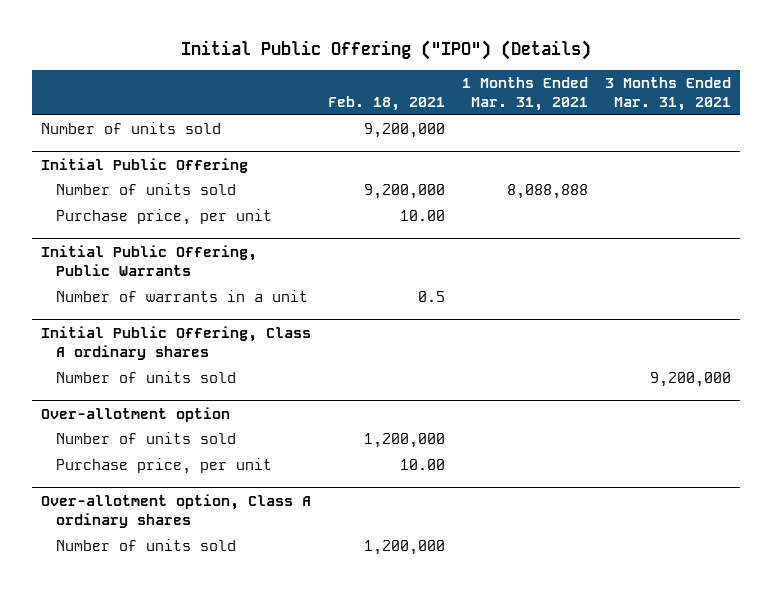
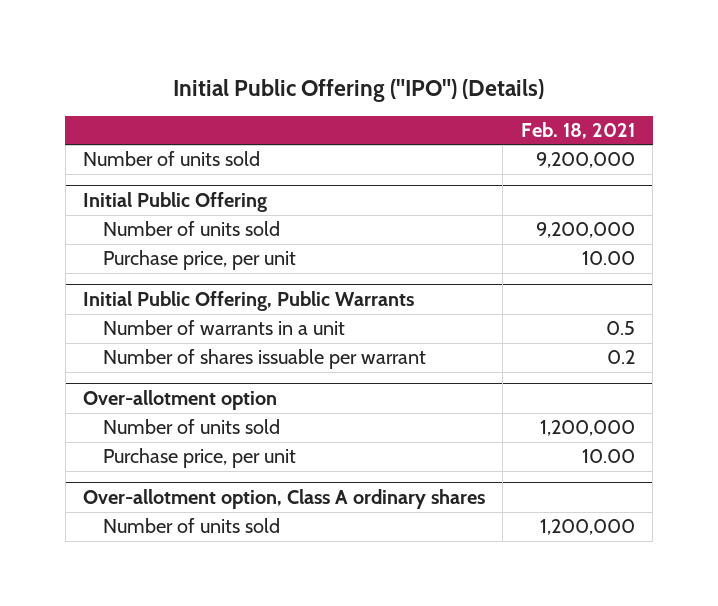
[462,76,589,111] 1 Months Ended Mar. 31, 2021 -> none
[605,76,732,111] 3 Months Ended Mar. 31, 2021 -> none
[40,325,311,360] Initial Public Offering, Class A ordinary shares -> none
[55,371,236,384] Number of units sold -> none
none -> [103,349,427,370] Number of shares issuable per warrant

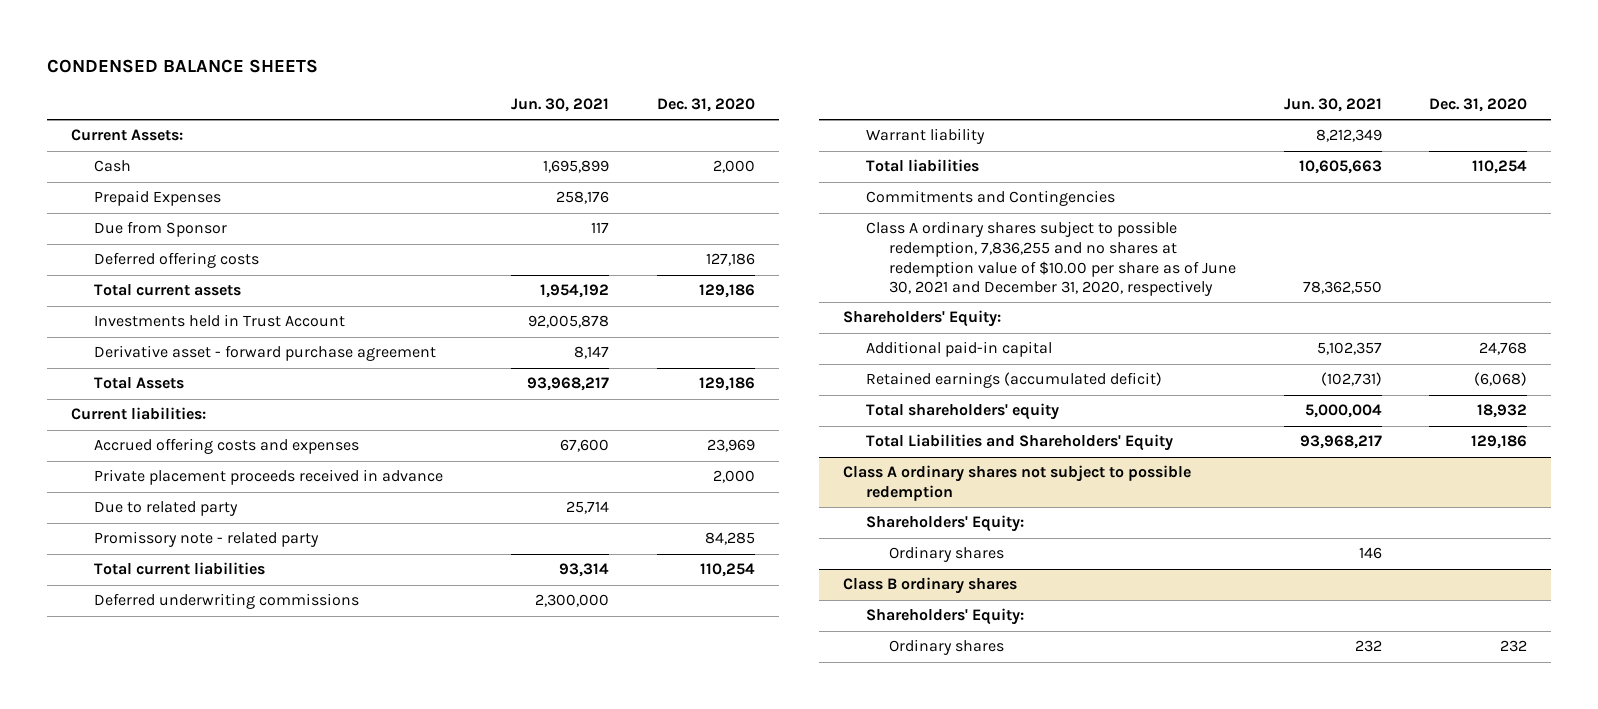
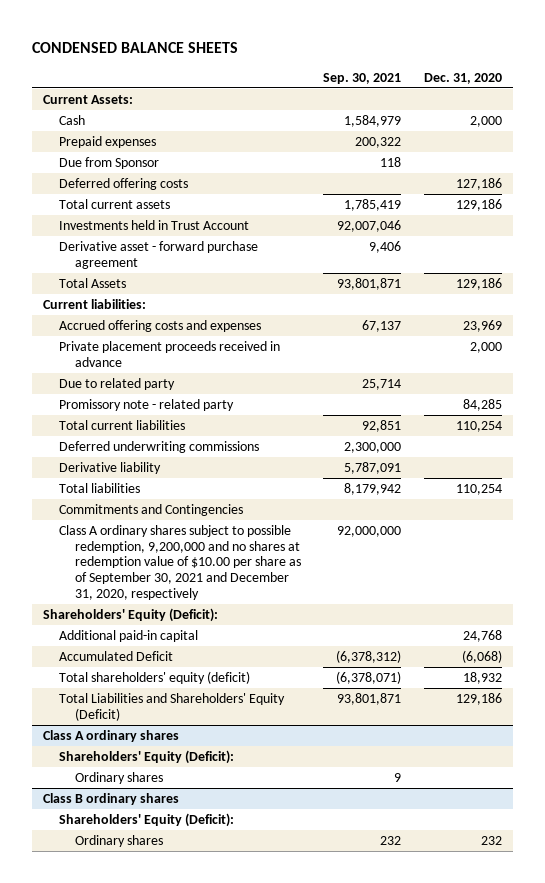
[511,97,610,112] Jun. 30, 2021 -> none
none -> [323,72,402,84] Sep. 30, 2021
[93,190,221,207] Prepaid Expenses -> [59,135,157,148] Prepaid expenses
[866,128,986,145] Warrant liability -> none
none -> [59,461,162,474] Derivative liability
[866,221,1236,297] Class A ordinary shares subject to possible redemption, 7,836,255 and no shares at redemption value of $10.00 per share as of June 30, 2021 and December 31, 2020, respectively -> [59,524,302,600] Class A ordinary shares subject to possible redemption, 9,200,000 and no shares at redemption value of $10.00 per share as of September 30, 2021 and December 31, 2020, respectively
[843,310,1002,328] Shareholders' Equity: -> [43,607,219,622] Shareholders' Equity (Deficit):
[843,465,1192,502] Class A ordinary shares not subject to possible redemption -> none
[866,372,1163,389] Retained earnings (accumulated deficit) -> [59,650,174,661] Accumulated Deficit
[866,403,1060,421] Total shareholders' equity -> [59,670,251,684] Total shareholders' equity (deficit)
[866,434,1174,452] Total Liabilities and Shareholders' Equity -> [59,692,286,721] Total Liabilities and Shareholders' Equity (Deficit)
none -> [43,729,180,742] Class A ordinary shares
[866,515,1025,533] Shareholders' Equity: -> [59,749,235,764] Shareholders' Equity (Deficit):
[866,608,1025,626] Shareholders' Equity: -> [59,812,235,827] Shareholders' Equity (Deficit):

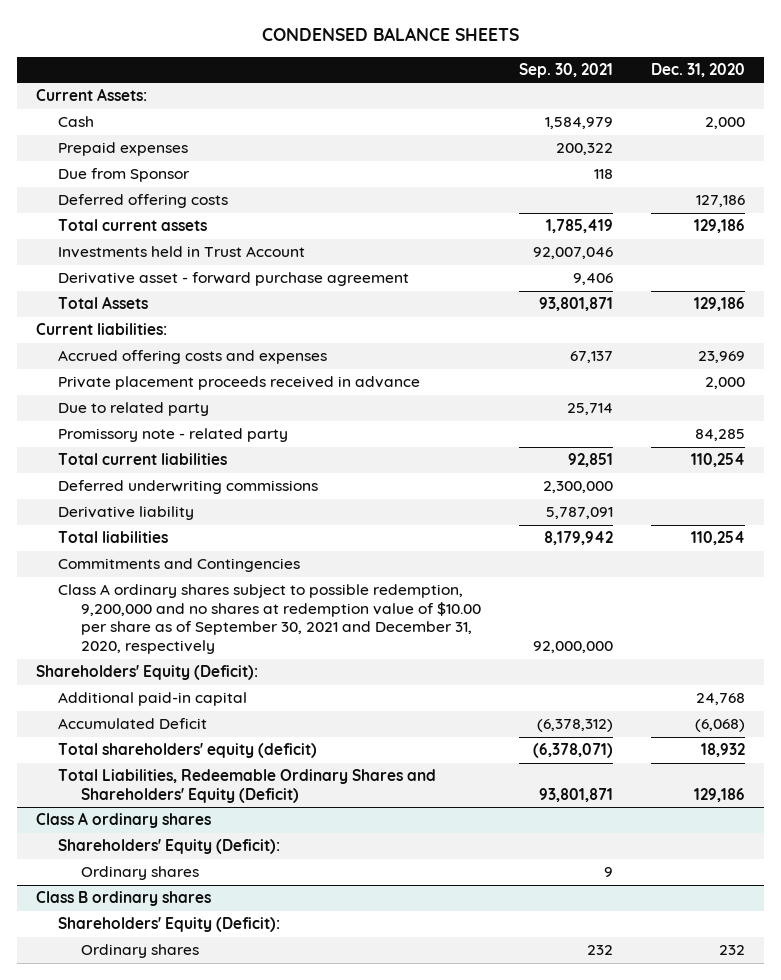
[59,692,286,721] Total Liabilities and Shareholders' Equity (Deficit) -> [58,769,437,803] Total Liabilities, Redeemable Ordinary Shares and Shareholders' Equity (Deficit)

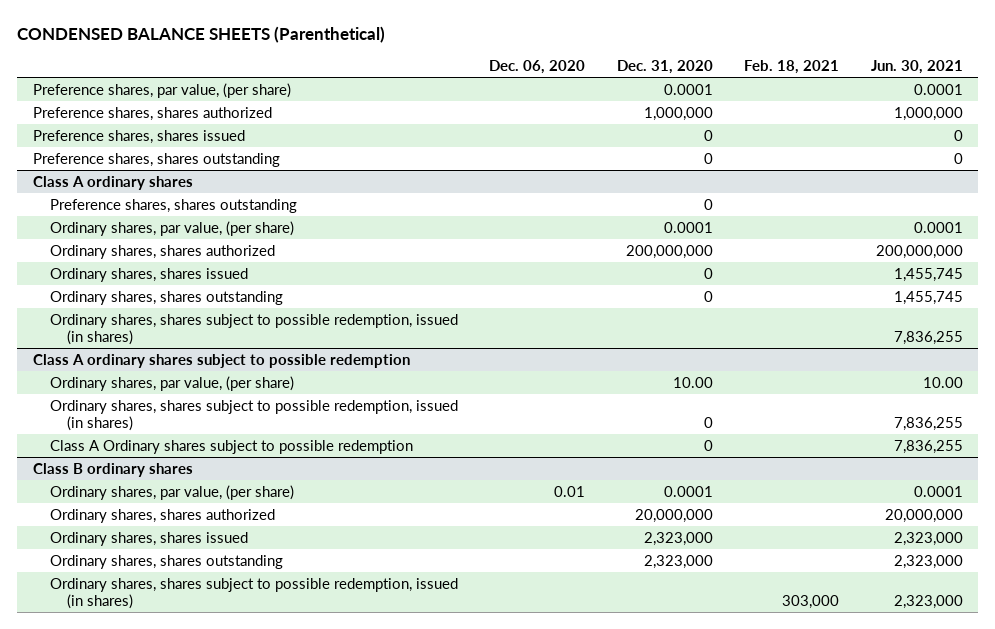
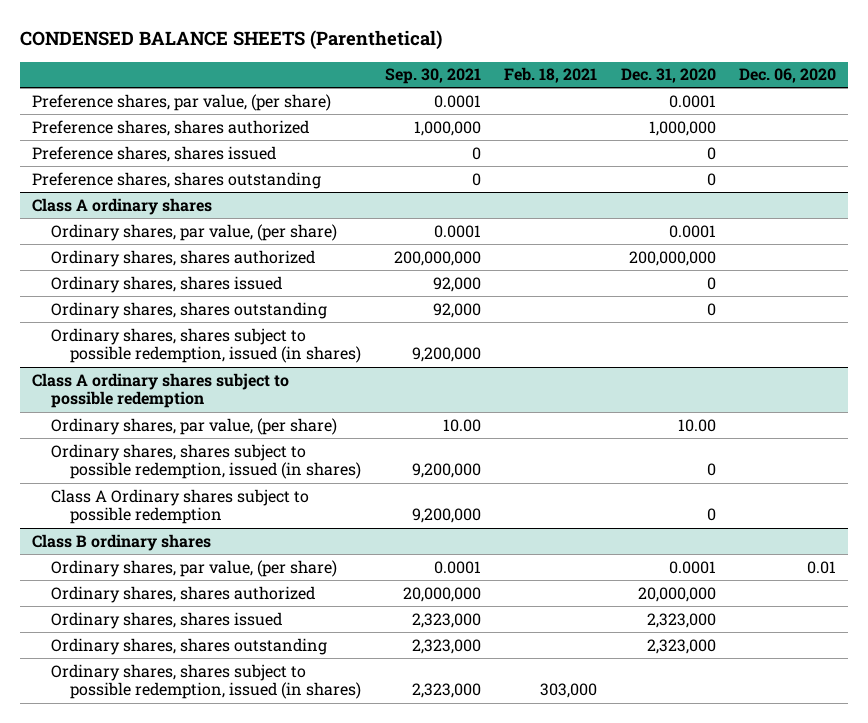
[870,59,963,74] Jun. 30, 2021 -> none
none -> [384,68,481,85] Sep. 30, 2021
[50,198,298,213] Preference shares, shares outstanding -> none

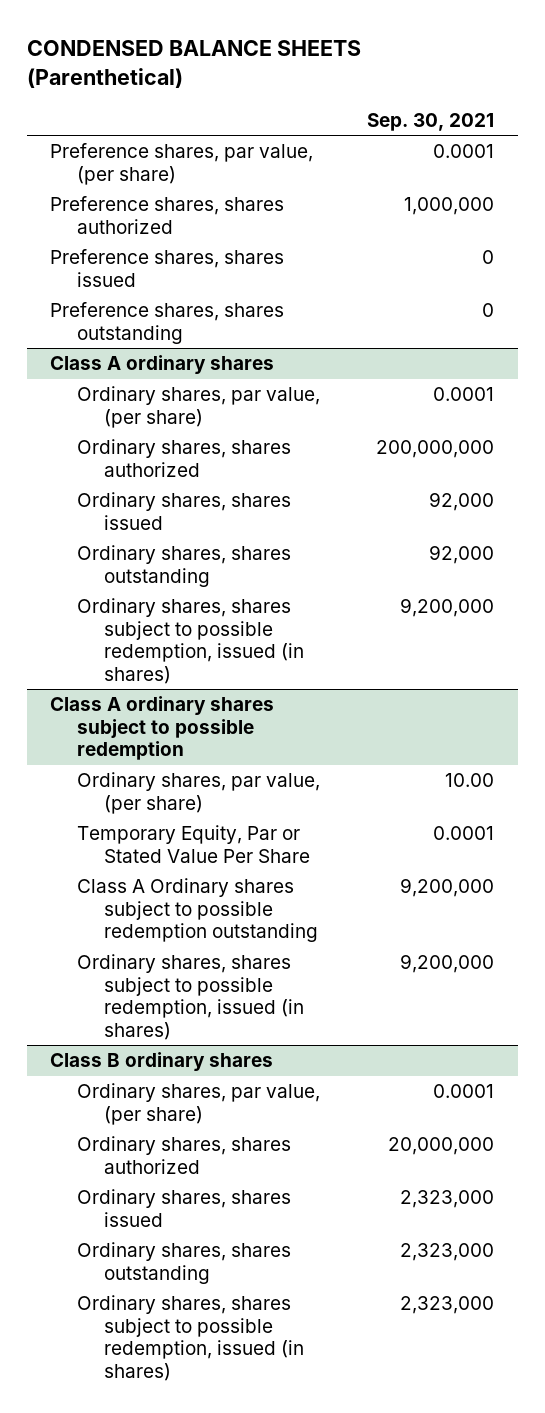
[504,67,598,84] Feb. 18, 2021 -> none
[620,68,716,84] Dec. 31, 2020 -> none
[739,68,837,84] Dec. 06, 2020 -> none
none -> [77,825,311,863] Temporary Equity, Par or Stated Value Per Share
none -> [77,878,319,943] Class A Ordinary shares subject to possible redemption outstanding
[50,488,309,525] Class A Ordinary shares subject to possible redemption -> none

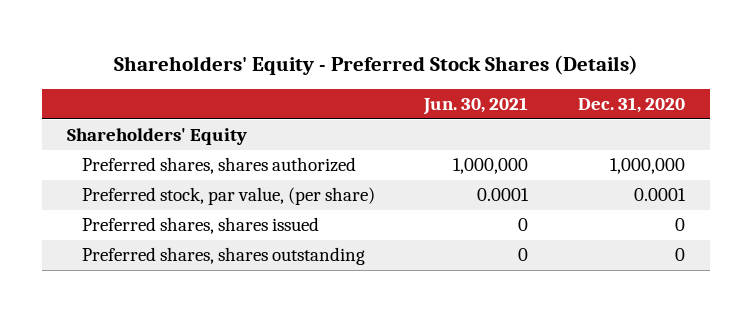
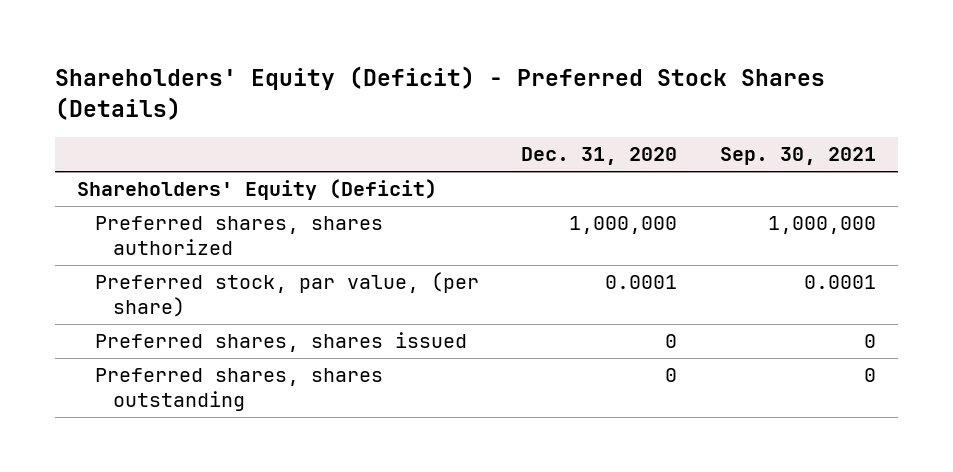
[114,54,639,75] Shareholders' Equity - Preferred Stock Shares (Details) -> [55,66,826,121] Shareholders' Equity (Deficit) - Preferred Stock Shares (Details)
[423,97,529,116] Jun. 30, 2021 -> none
none -> [720,147,877,166] Sep. 30, 2021
[67,128,248,146] Shareholders' Equity -> [76,179,437,201] Shareholders' Equity (Deficit)

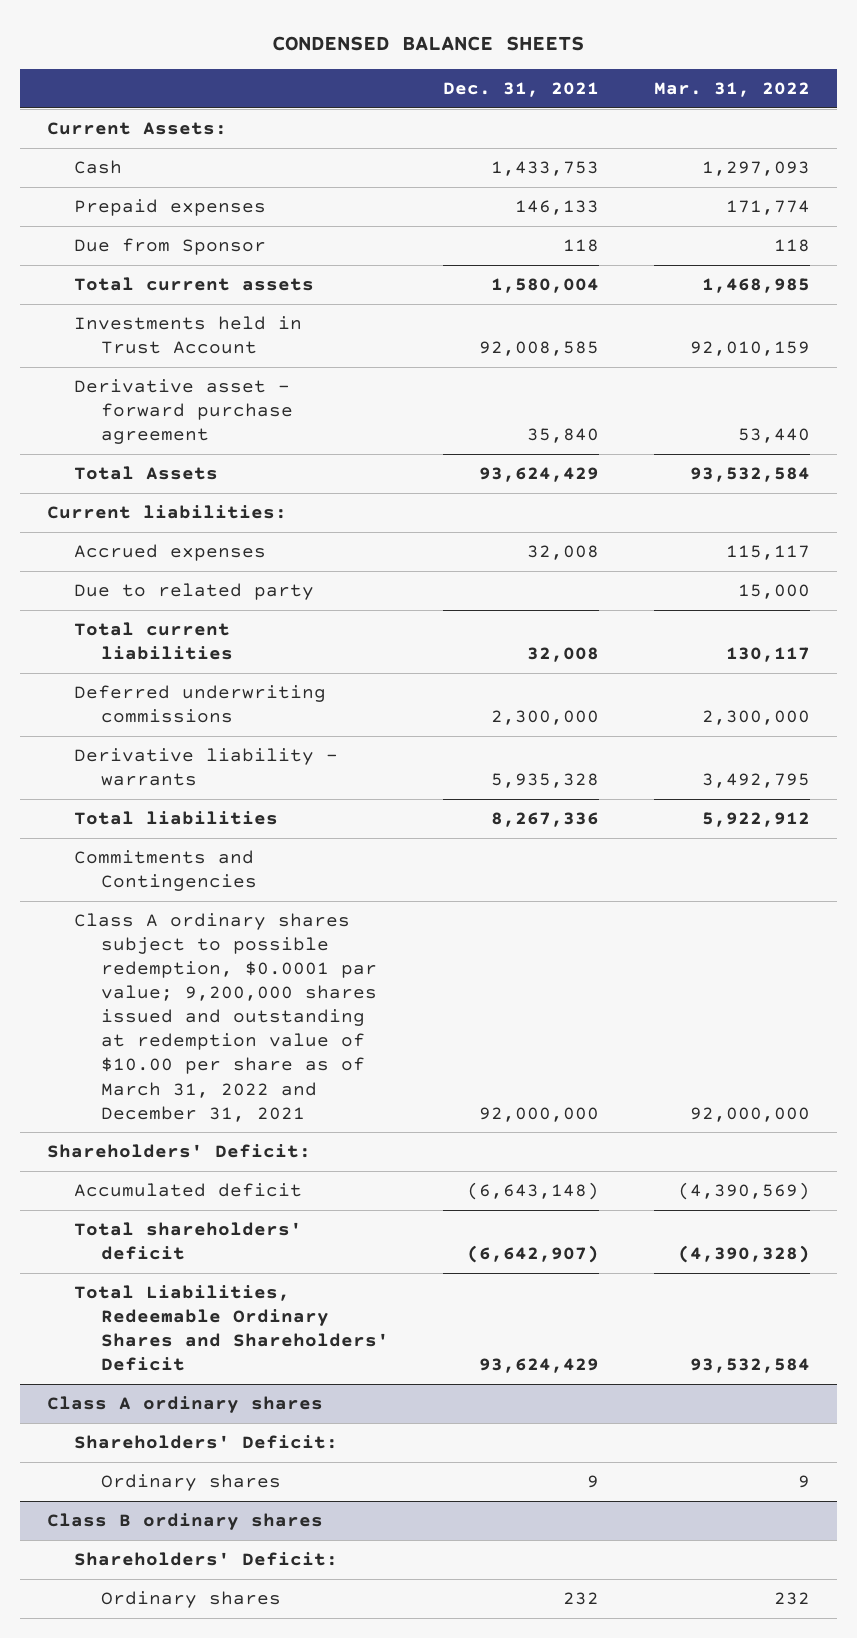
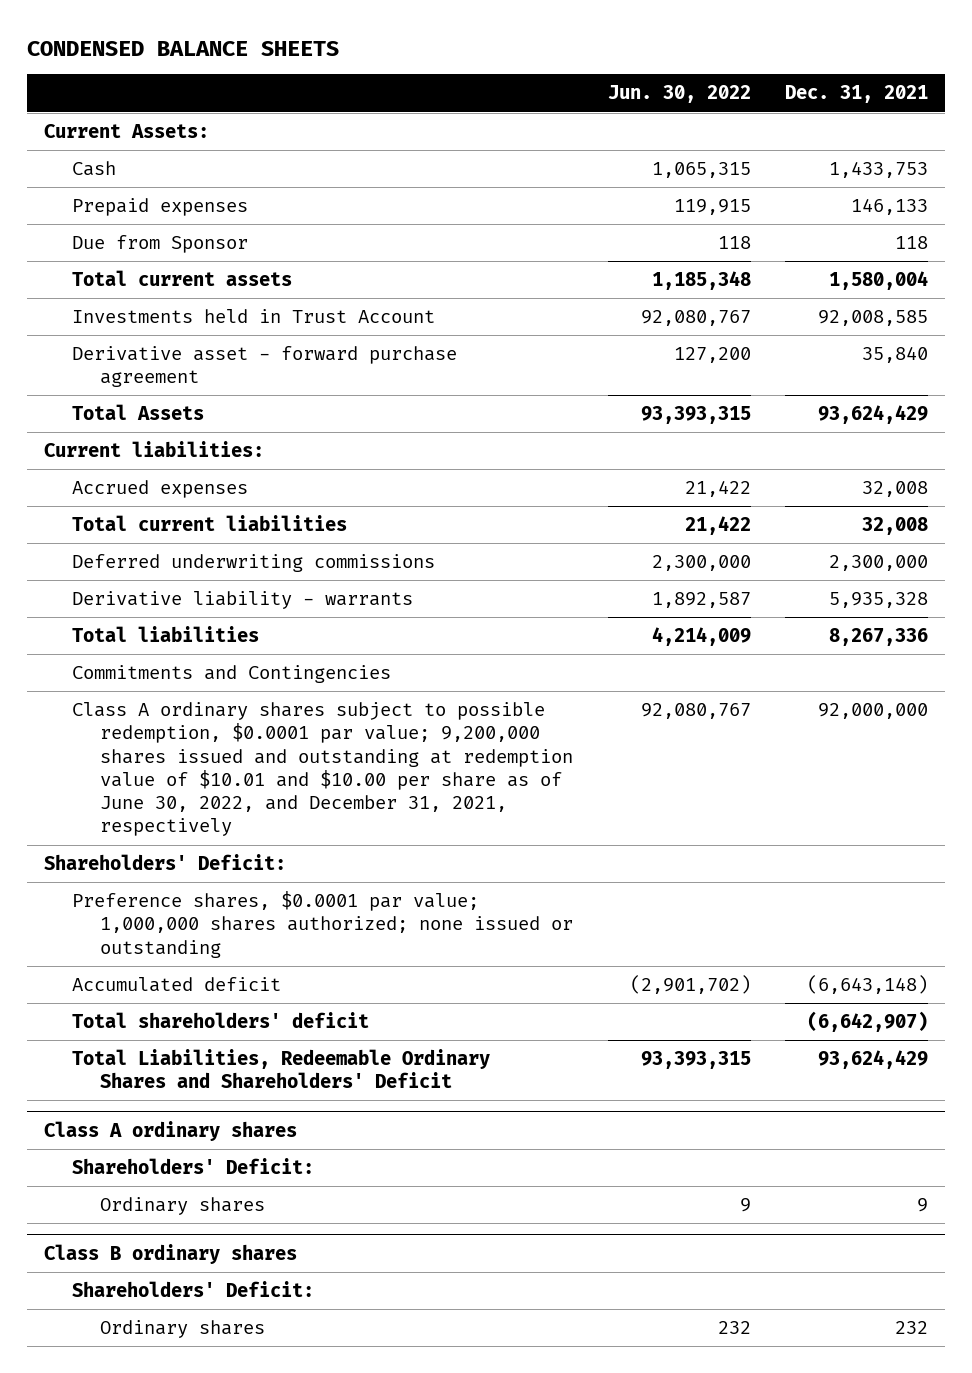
[653,82,810,98] Mar. 31, 2022 -> none
none -> [607,85,751,104] Jun. 30, 2022
[73,582,314,600] Due to related party -> none
[73,912,377,1122] Class A ordinary shares subject to possible redemption, $0.0001 par value; 9,200,000 shares issued and outstanding at redemption value of $10.00 per share as of March 31, 2022 and December 31, 2021 -> [72,702,574,837] Class A ordinary shares subject to possible redemption, $0.0001 par value; 9,200,000 shares issued and outstanding at redemption value of $10.01 and $10.00 per share as of June 30, 2022, and December 31, 2021, respectively
none -> [72,891,574,958] Preference shares, $0.0001 par value; 1,000,000 shares authorized; none issued or outstanding

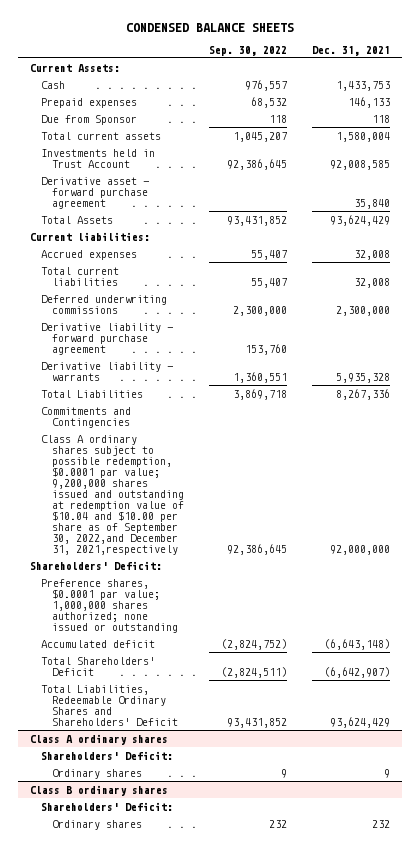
[607,85,751,104] Jun. 30, 2022 -> none
none -> [208,45,287,56] Sep. 30, 2022
none -> [41,322,174,355] Derivative liability - forward purchase agreement
[72,626,260,643] Total liabilities -> [41,389,144,398] Total Liabilities
[72,702,574,837] Class A ordinary shares subject to possible redemption, $0.0001 par value; 9,200,000 shares issued and outstanding at redemption value of $10.01 and $10.00 per share as of June 30, 2022, and December 31, 2021, respectively -> [41,434,185,556] Class A ordinary shares subject to possible redemption, $0.0001 par value; 9,200,000 shares issued and outstanding at redemption value of $10.04 and $10.00 per share as of September 30, 2022,and December 31, 2021,respectively
[72,1012,370,1029] Total shareholders' deficit -> [41,656,156,676] Total Shareholders' Deficit

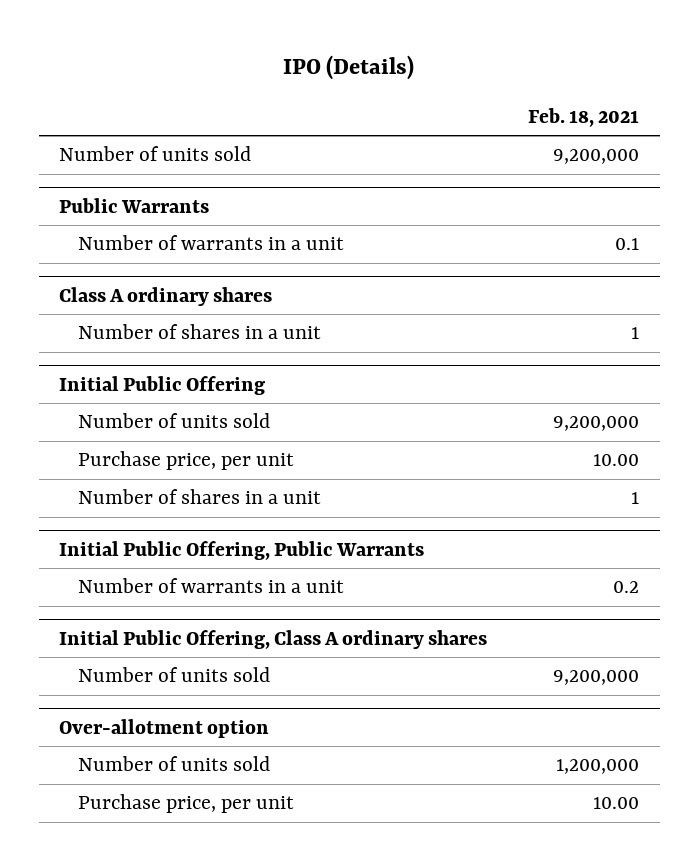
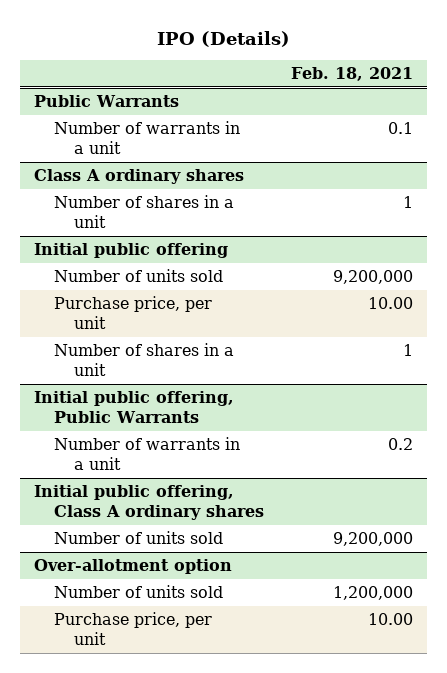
[59,146,252,162] Number of units sold -> none
[59,375,266,395] Initial Public Offering -> [33,243,228,259] Initial public offering
[59,540,425,560] Initial Public Offering, Public Warrants -> [33,391,234,424] Initial public offering, Public Warrants
[59,629,488,649] Initial Public Offering, Class A ordinary shares -> [33,485,264,521] Initial public offering, Class A ordinary shares

